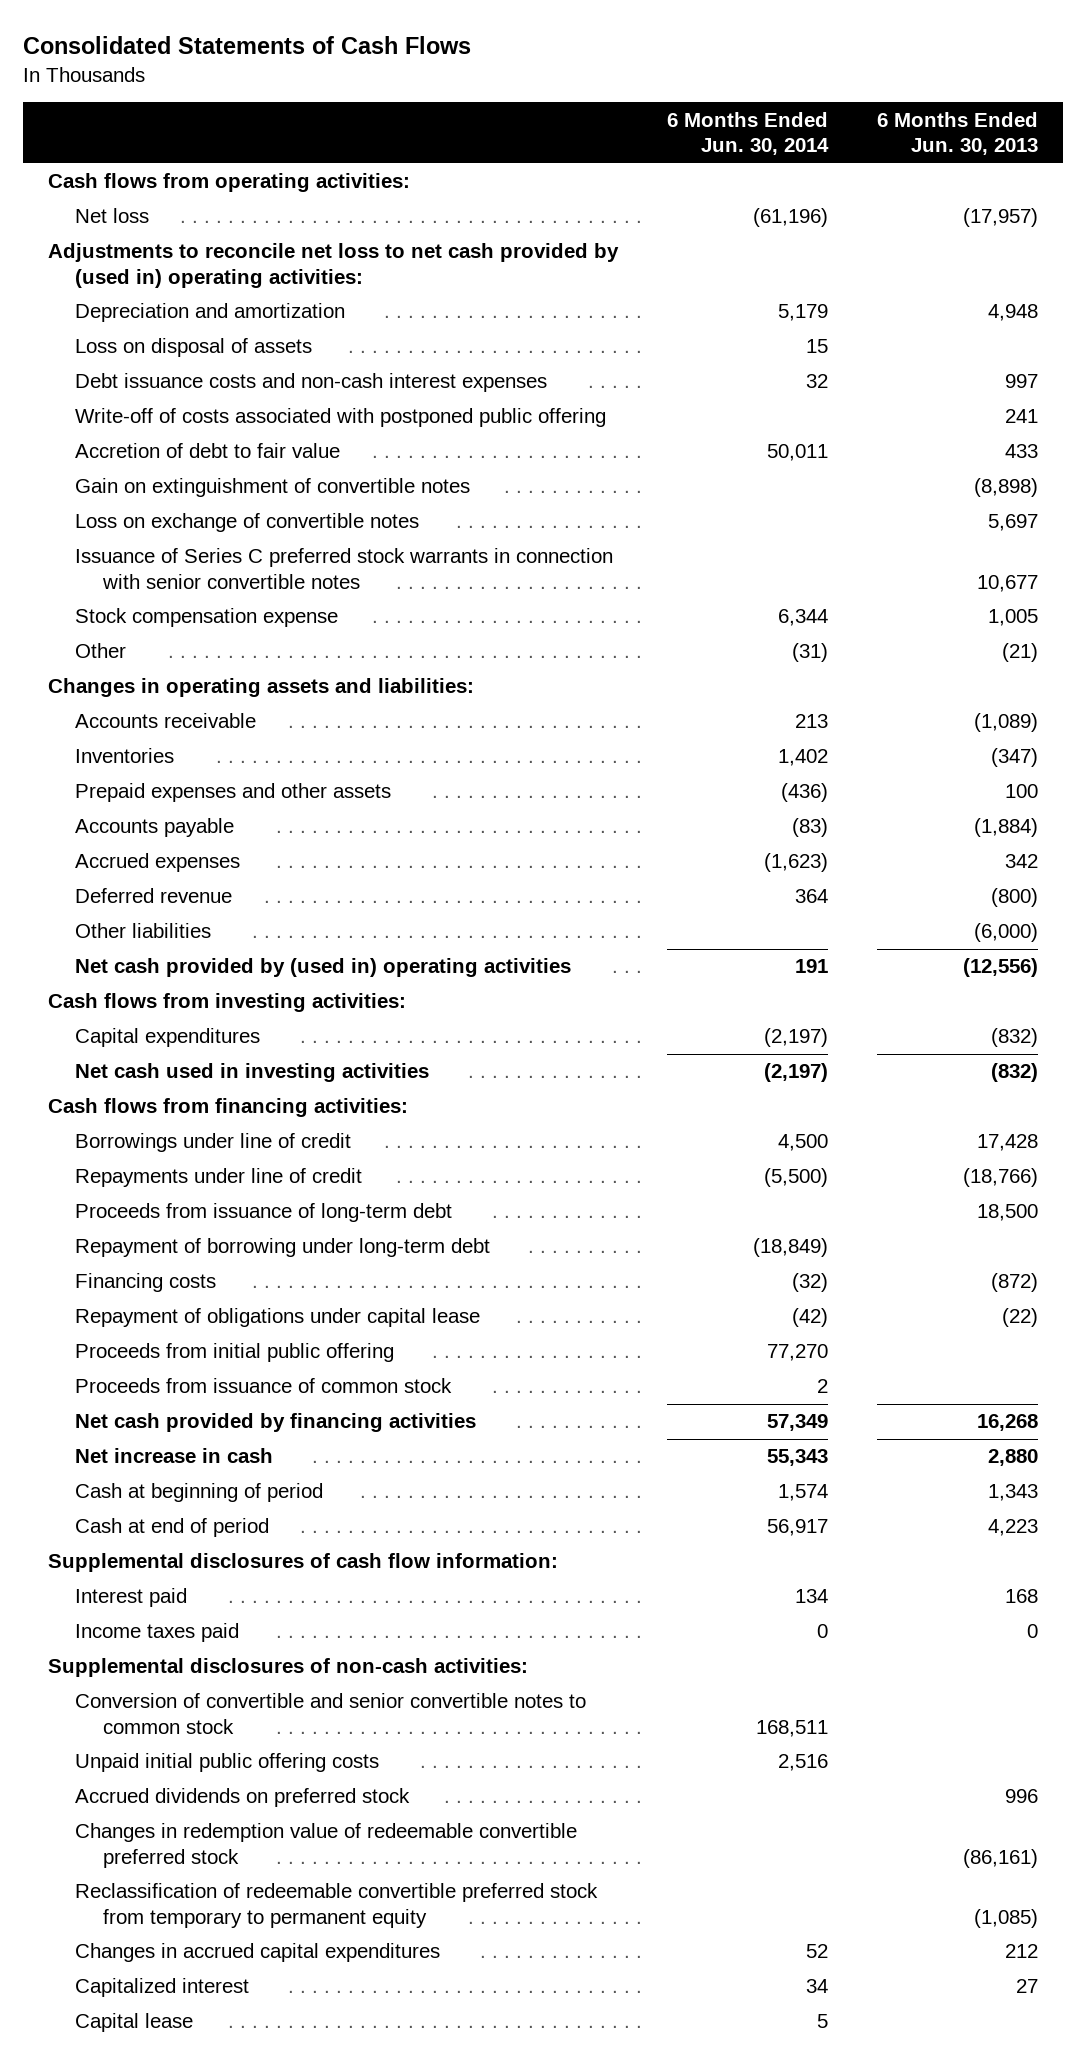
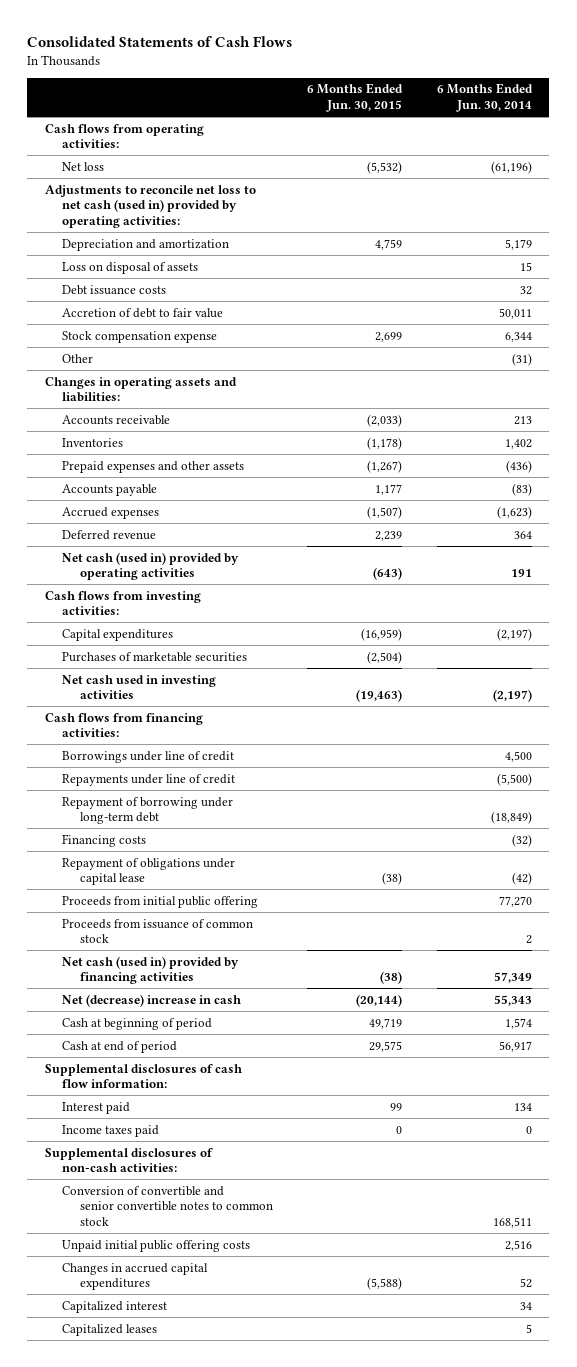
[877,111,1039,156] 6 Months Ended Jun. 30, 2013 -> none
none -> [307,83,404,112] 6 Months Ended Jun. 30, 2015
[47,243,619,289] Adjustments to reconcile net loss to net cash provided by (used in) operating activities: -> [44,184,256,228] Adjustments to reconcile net loss to net cash (used in) provided by operating activities:
[75,373,548,393] Debt issuance costs and non-cash interest expenses -> none
[75,408,607,428] Write-off of costs associated with postponed public offering -> none
none -> [62,284,167,295] Debt issuance costs
[75,478,471,498] Gain on extinguishment of convertible notes -> none
[75,513,420,533] Loss on exchange of convertible notes -> none
[75,548,614,590] Issuance of Series C preferred stock warrants in connection with senior convertible notes -> none
[75,923,212,939] Other liabilities -> none
[75,958,572,978] Net cash provided by (used in) operating activities -> [62,551,240,581] Net cash (used in) provided by operating activities
none -> [62,651,248,662] Purchases of marketable securities
[75,1203,453,1223] Proceeds from issuance of long-term debt -> none
[75,1413,477,1433] Net cash provided by financing activities -> [62,955,240,985] Net cash (used in) provided by financing activities
[75,1448,274,1464] Net increase in cash -> [62,993,242,1007] Net (decrease) increase in cash
[75,1788,411,1808] Accrued dividends on preferred stock -> none
[75,1823,578,1869] Changes in redemption value of redeemable convertible preferred stock -> none
[75,1883,599,1929] Reclassification of redeemable convertible preferred stock from temporary to permanent equity -> none
[75,2013,194,2033] Capital lease -> [62,1323,158,1336] Capitalized leases

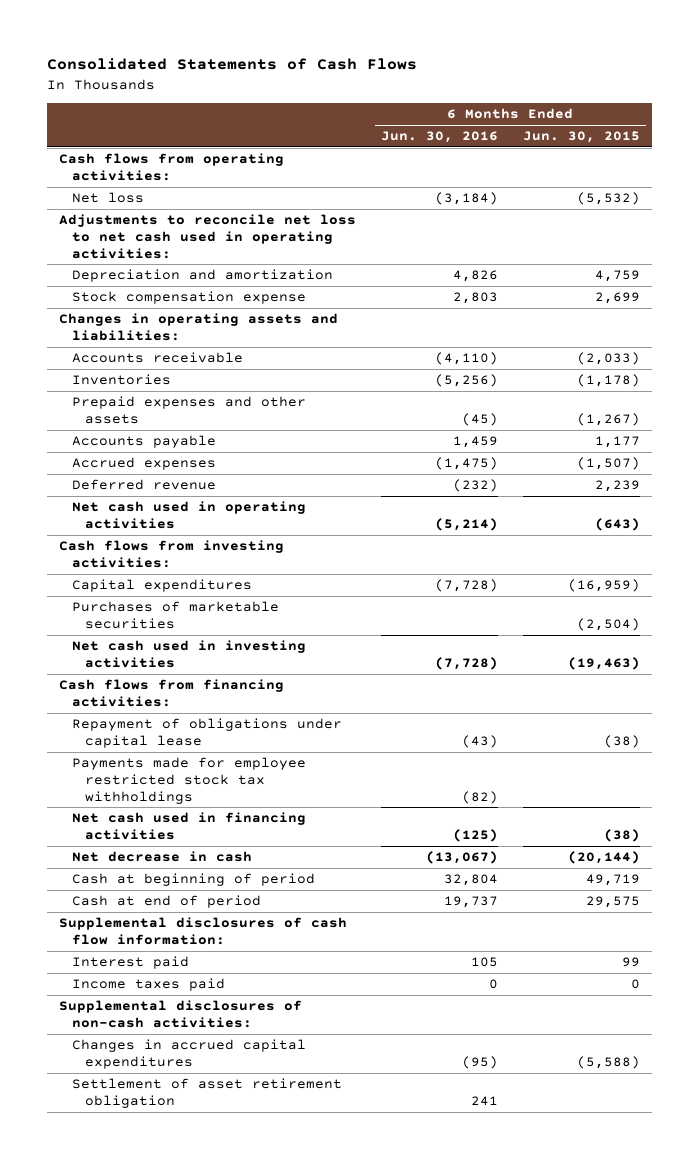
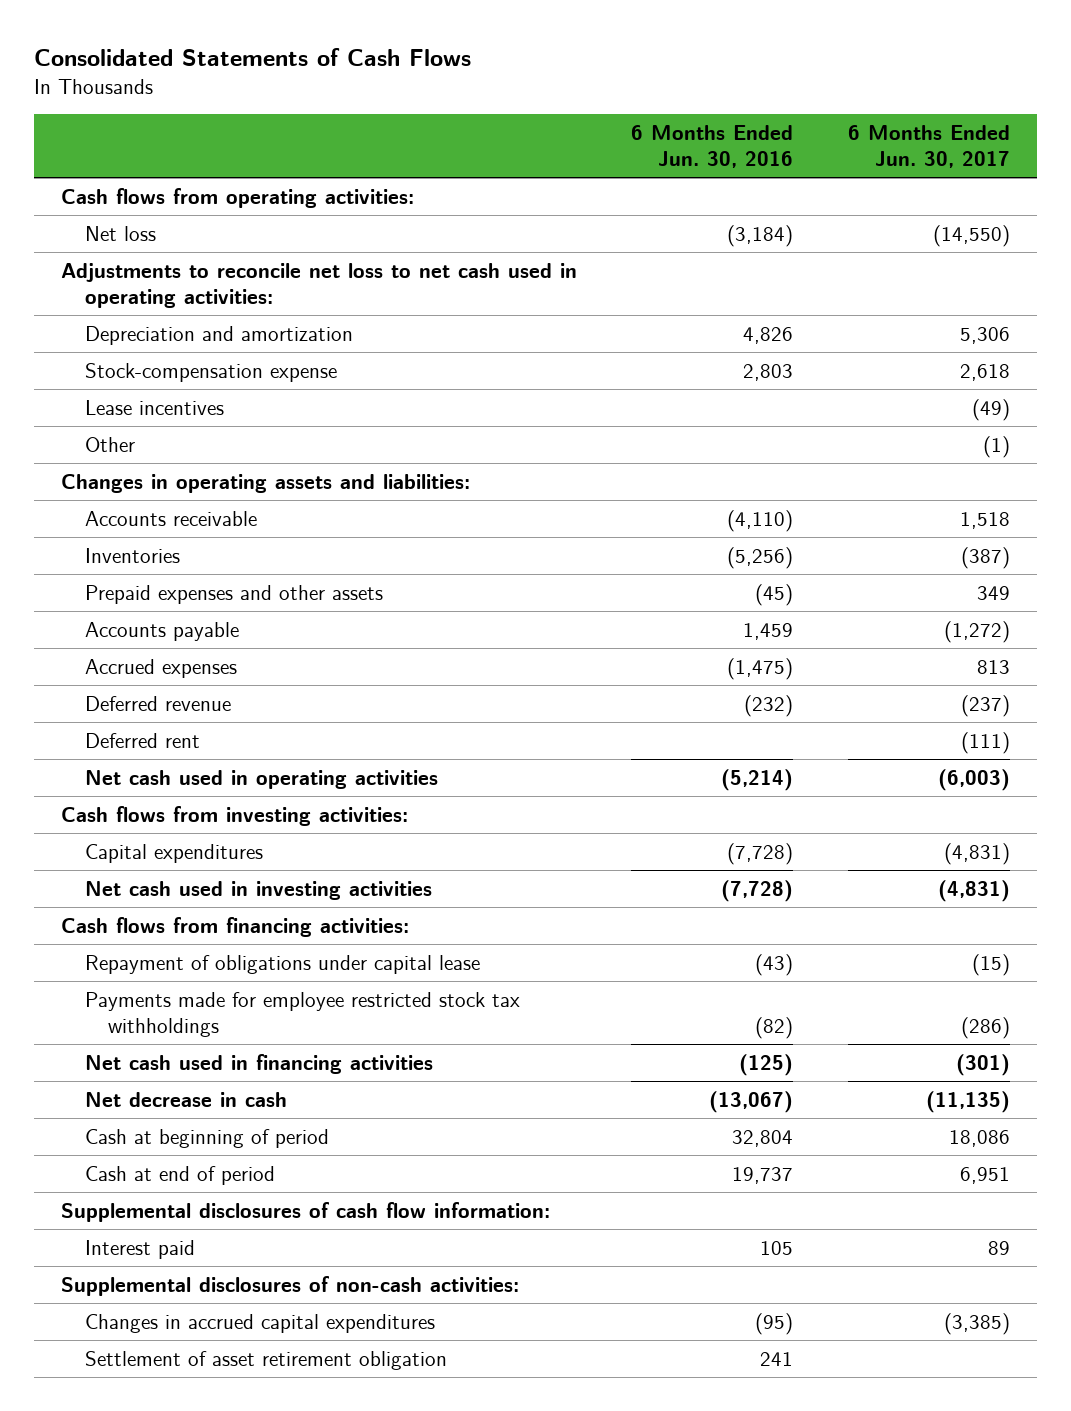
[522,131,640,144] Jun. 30, 2015 -> none
none -> [847,124,1010,169] 6 Months Ended Jun. 30, 2017
[72,291,307,305] Stock compensation expense -> [84,362,337,382] Stock-compensation expense
none -> [84,399,224,415] Lease incentives
none -> [84,436,135,452] Other
none -> [84,732,200,748] Deferred rent
[72,601,280,629] Purchases of marketable securities -> none
[72,978,226,992] Income taxes paid -> none

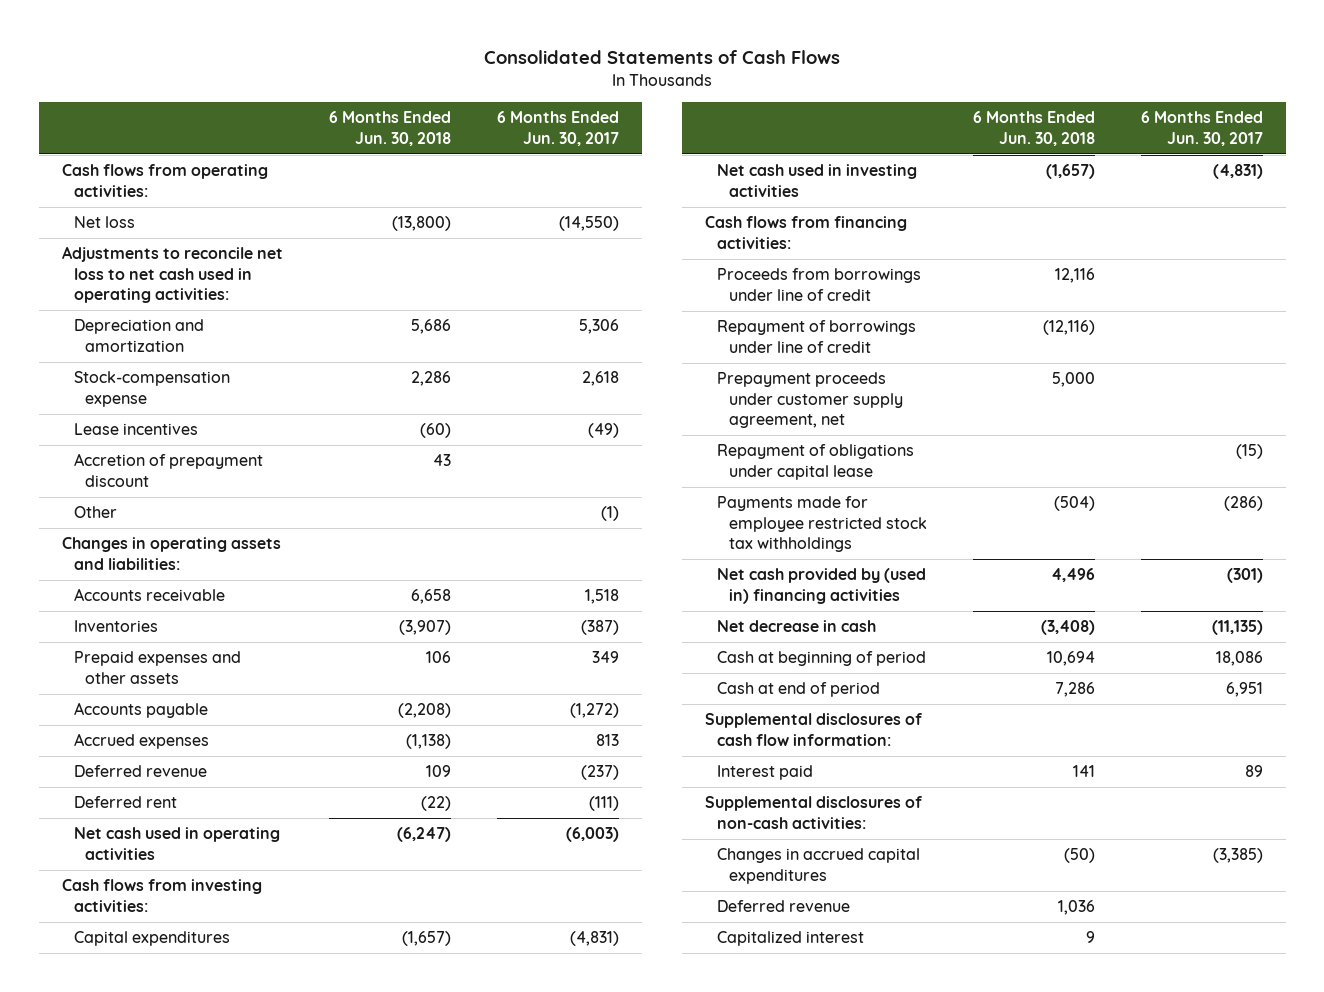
[631,124,794,169] 6 Months Ended Jun. 30, 2016 -> none
none -> [329,111,452,146] 6 Months Ended Jun. 30, 2018
none -> [73,453,263,487] Accretion of prepayment discount
none -> [716,268,921,301] Proceeds from borrowings under line of credit
none -> [716,320,916,353] Repayment of borrowings under line of credit
none -> [716,372,903,429] Prepayment proceeds under customer supply agreement, net
[84,1053,433,1074] Net cash used in financing activities -> [716,568,926,604] Net cash provided by (used in) financing activities
[84,1350,447,1370] Settlement of asset retirement obligation -> none
none -> [716,900,850,913] Deferred revenue
none -> [716,931,864,947] Capitalized interest

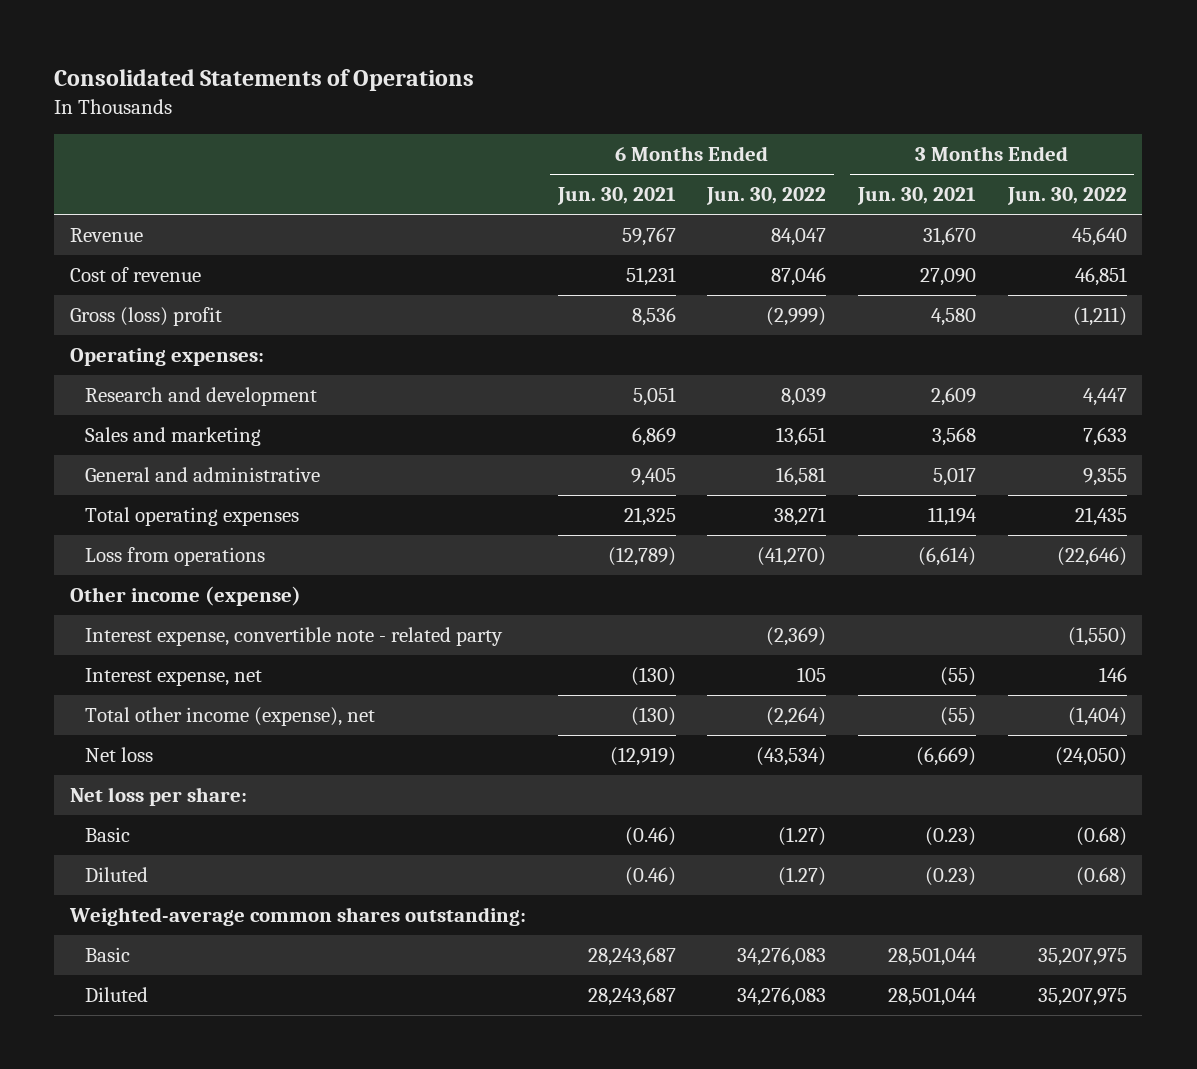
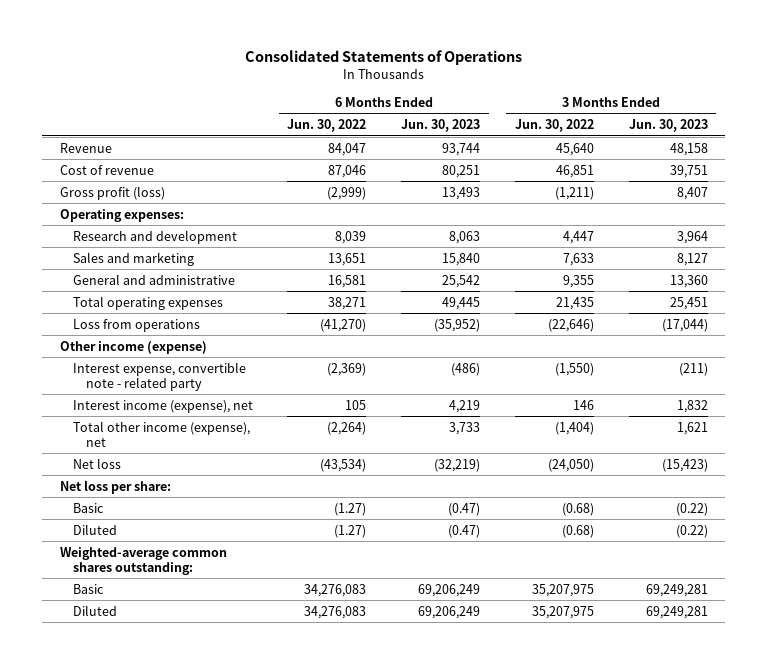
[556,187,676,206] Jun. 30, 2021 -> none
[856,187,976,206] Jun. 30, 2021 -> none
none -> [401,119,481,133] Jun. 30, 2023
none -> [628,119,708,133] Jun. 30, 2023
[70,306,223,326] Gross (loss) profit -> [59,185,165,200] Gross profit (loss)
[85,667,263,686] Interest expense, net -> [72,399,253,413] Interest income (expense), net

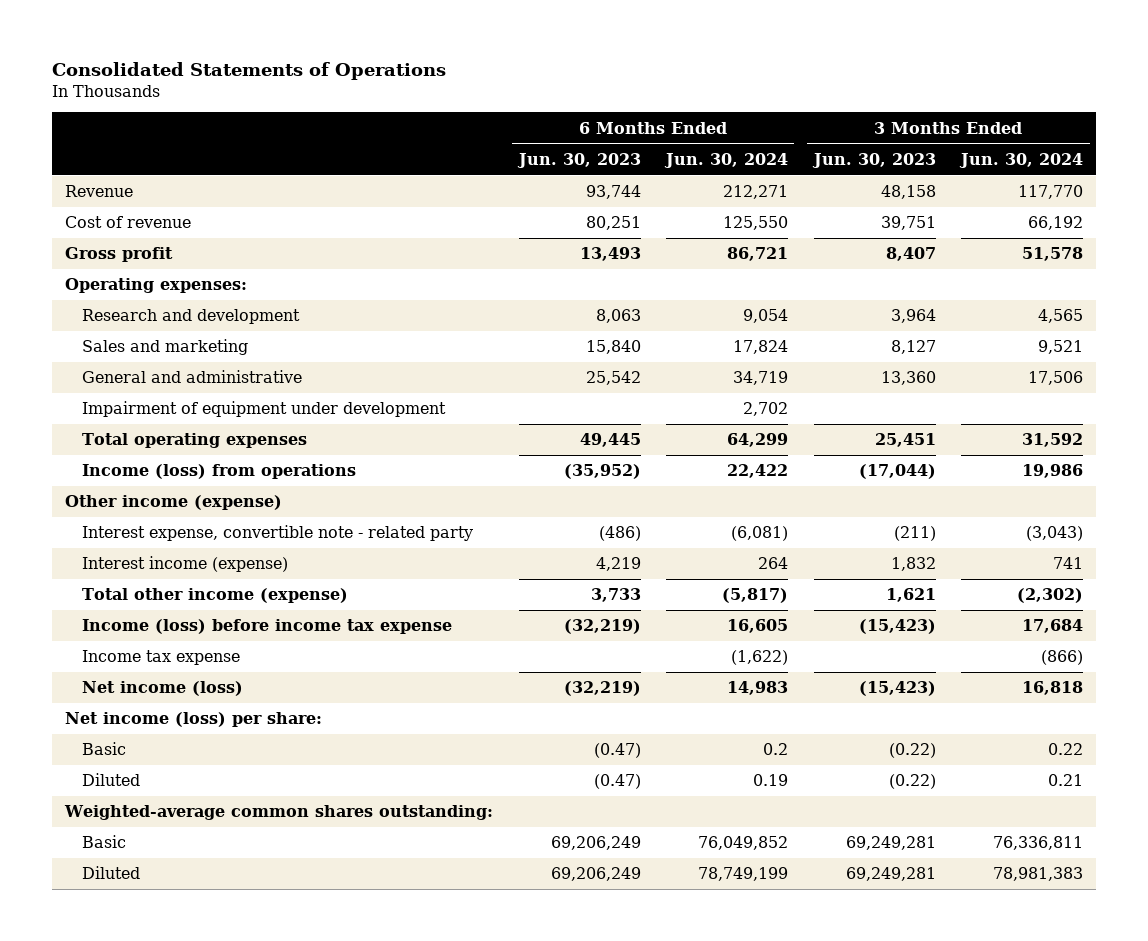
[287,119,367,133] Jun. 30, 2022 -> none
[514,119,594,133] Jun. 30, 2022 -> none
none -> [664,152,789,168] Jun. 30, 2024
none -> [959,152,1084,168] Jun. 30, 2024
[59,185,165,200] Gross profit (loss) -> [65,247,174,263] Gross profit
none -> [82,401,447,418] Impairment of equipment under development
[72,318,200,332] Loss from operations -> [82,464,357,480] Income (loss) from operations
[72,399,253,413] Interest income (expense), net -> [82,556,289,573] Interest income (expense)
[72,420,250,447] Total other income (expense), net -> [82,588,349,604] Total other income (expense)
none -> [82,619,453,635] Income (loss) before income tax expense
none -> [82,650,241,666] Income tax expense
[72,457,121,469] Net loss -> [82,681,244,697] Net income (loss)
[59,479,171,494] Net loss per share: -> [65,712,323,728] Net income (loss) per share:

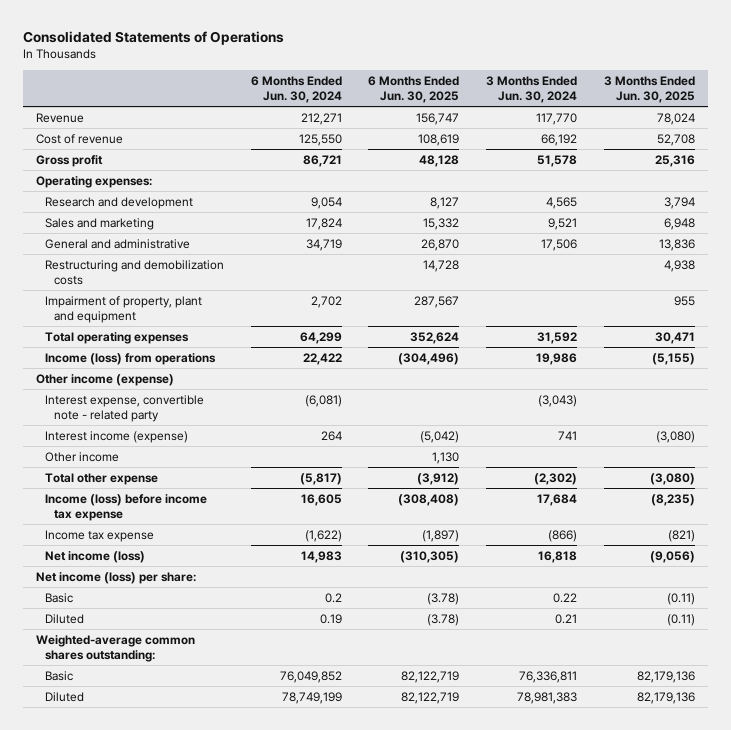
[516,152,641,168] Jun. 30, 2023 -> none
[811,152,936,168] Jun. 30, 2023 -> none
none -> [368,75,460,104] 6 Months Ended Jun. 30, 2025
none -> [603,75,695,104] 3 Months Ended Jun. 30, 2025
none -> [45,259,225,285] Restructuring and demobilization costs
[82,401,447,418] Impairment of equipment under development -> [45,295,203,323] Impairment of property, plant and equipment
none -> [45,451,120,462] Other income
[82,588,349,604] Total other income (expense) -> [45,472,159,485] Total other expense

